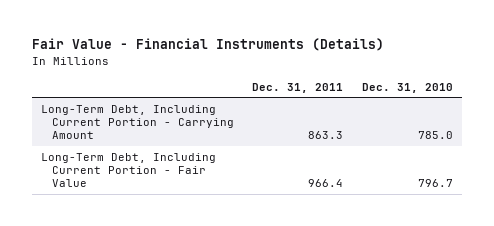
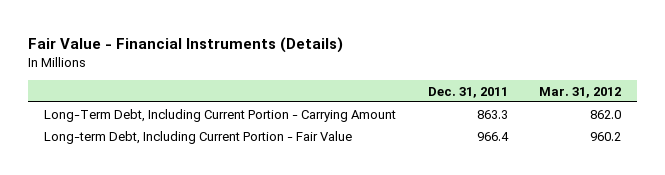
[361,82,453,93] Dec. 31, 2010 -> none
none -> [539,86,622,98] Mar. 31, 2012
[41,152,217,188] Long-Term Debt, Including Current Portion - Fair Value -> [44,130,353,144] Long-term Debt, Including Current Portion - Fair Value

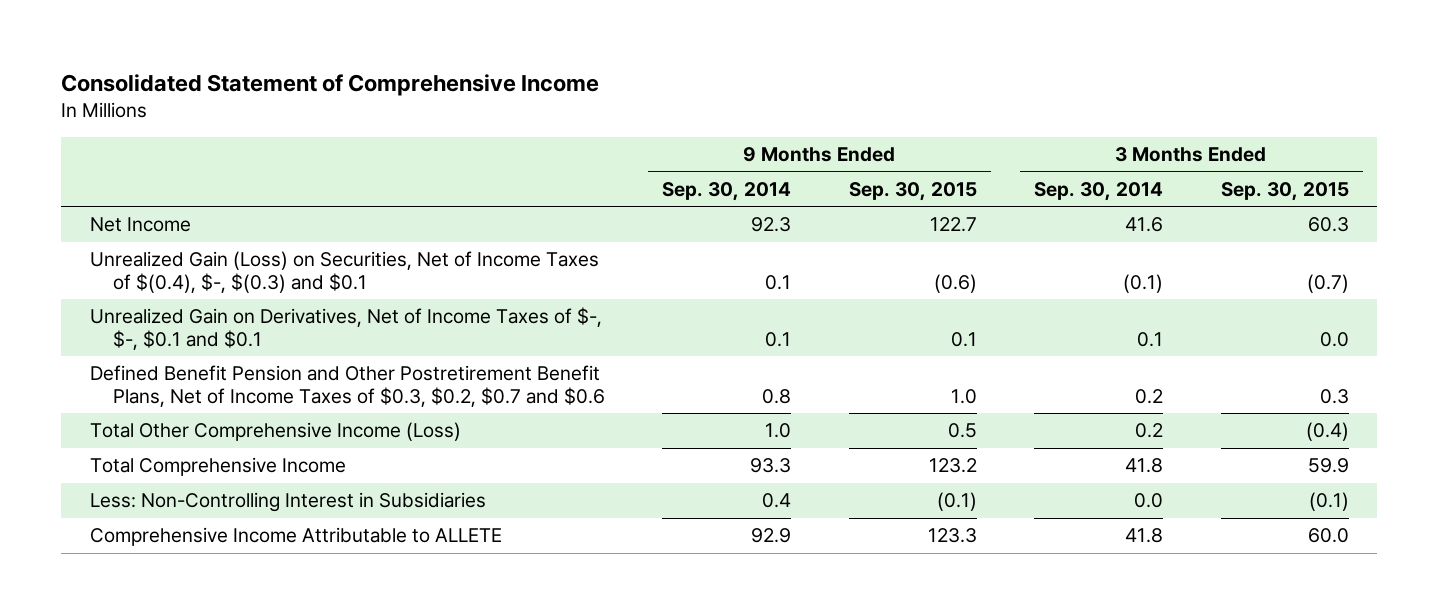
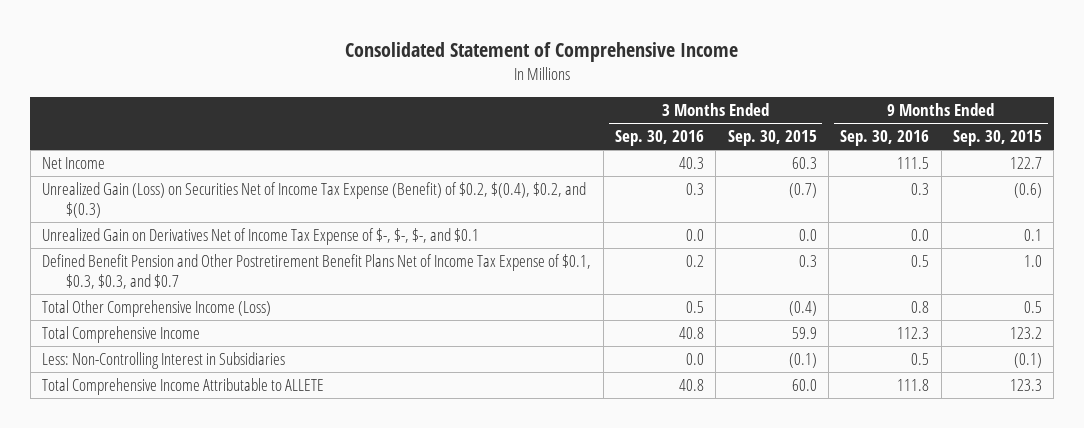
[662,181,792,201] Sep. 30, 2014 -> none
[1034,181,1164,201] Sep. 30, 2014 -> none
none -> [614,130,704,147] Sep. 30, 2016
none -> [840,130,930,147] Sep. 30, 2016
[89,251,599,293] Unrealized Gain (Loss) on Securities, Net of Income Taxes of $(0.4), $-, $(0.3) and $0.1 -> [42,182,587,219] Unrealized Gain (Loss) on Securities Net of Income Tax Expense (Benefit) of $0.2, $(0.4), $0.2, and $(0.3)
[89,307,602,350] Unrealized Gain on Derivatives, Net of Income Taxes of $-, $-, $0.1 and $0.1 -> [42,228,480,246] Unrealized Gain on Derivatives Net of Income Tax Expense of $-, $-, $-, and $0.1
[89,365,605,407] Defined Benefit Pension and Other Postretirement Benefit Plans, Net of Income Taxes of $0.3, $0.2, $0.7 and $0.6 -> [42,254,592,290] Defined Benefit Pension and Other Postretirement Benefit Plans Net of Income Tax Expense of $0.1, $0.3, $0.3, and $0.7
[89,527,502,547] Comprehensive Income Attributable to ALLETE -> [42,378,325,396] Total Comprehensive Income Attributable to ALLETE

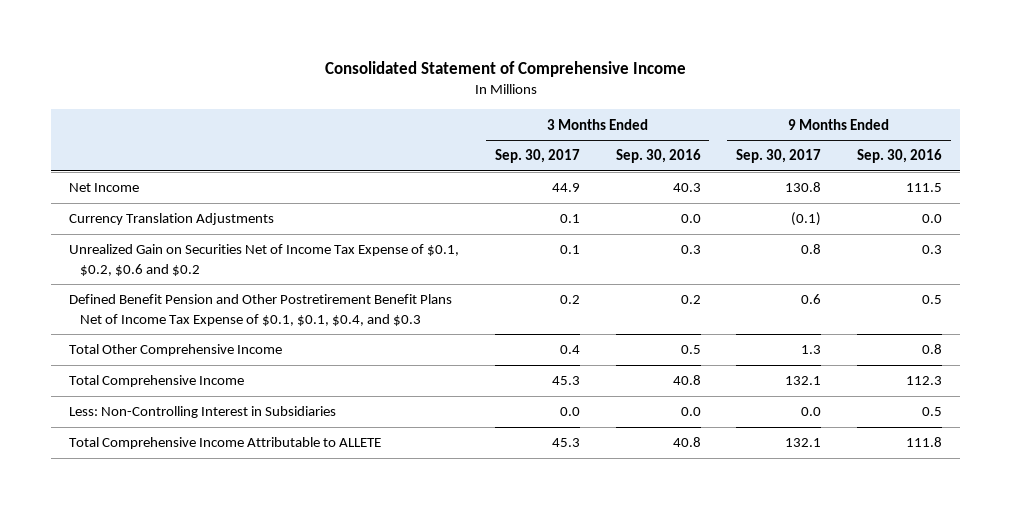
[727,130,817,147] Sep. 30, 2015 -> none
[952,130,1042,147] Sep. 30, 2015 -> none
none -> [494,149,580,164] Sep. 30, 2017
none -> [736,149,822,164] Sep. 30, 2017
[42,228,480,246] Unrealized Gain on Derivatives Net of Income Tax Expense of $-, $-, $-, and $0.1 -> none
none -> [69,213,275,226] Currency Translation Adjustments
[42,182,587,219] Unrealized Gain (Loss) on Securities Net of Income Tax Expense (Benefit) of $0.2, $(0.4), $0.2, and $(0.3) -> [69,244,460,276] Unrealized Gain on Securities Net of Income Tax Expense of $0.1, $0.2, $0.6 and $0.2
[42,254,592,290] Defined Benefit Pension and Other Postretirement Benefit Plans Net of Income Tax Expense of $0.1, $0.3, $0.3, and $0.7 -> [69,294,453,326] Defined Benefit Pension and Other Postretirement Benefit Plans Net of Income Tax Expense of $0.1, $0.1, $0.4, and $0.3
[42,300,272,318] Total Other Comprehensive Income (Loss) -> [69,344,283,357] Total Other Comprehensive Income

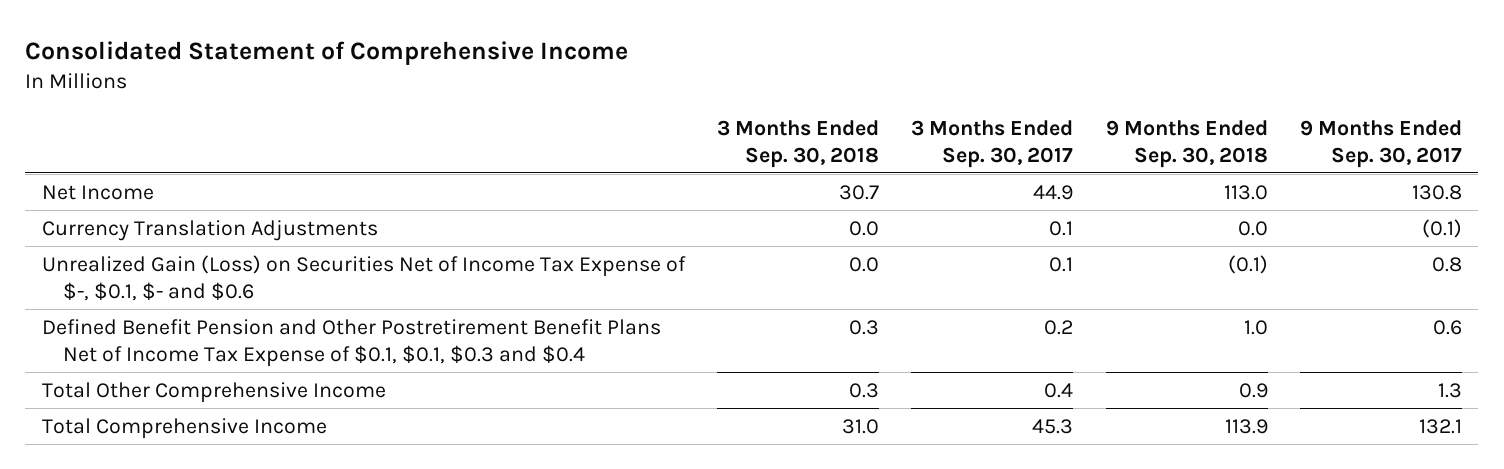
[615,149,701,164] Sep. 30, 2016 -> none
[857,149,943,164] Sep. 30, 2016 -> none
none -> [716,119,879,168] 3 Months Ended Sep. 30, 2018
none -> [1105,119,1268,168] 9 Months Ended Sep. 30, 2018
[69,244,460,276] Unrealized Gain on Securities Net of Income Tax Expense of $0.1, $0.2, $0.6 and $0.2 -> [41,254,686,301] Unrealized Gain (Loss) on Securities Net of Income Tax Expense of $-, $0.1, $- and $0.6
[69,294,453,326] Defined Benefit Pension and Other Postretirement Benefit Plans Net of Income Tax Expense of $0.1, $0.1, $0.4, and $0.3 -> [41,318,661,367] Defined Benefit Pension and Other Postretirement Benefit Plans Net of Income Tax Expense of $0.1, $0.1, $0.3 and $0.4
[69,406,337,419] Less: Non-Controlling Interest in Subsidiaries -> none
[69,437,382,450] Total Comprehensive Income Attributable to ALLETE -> none

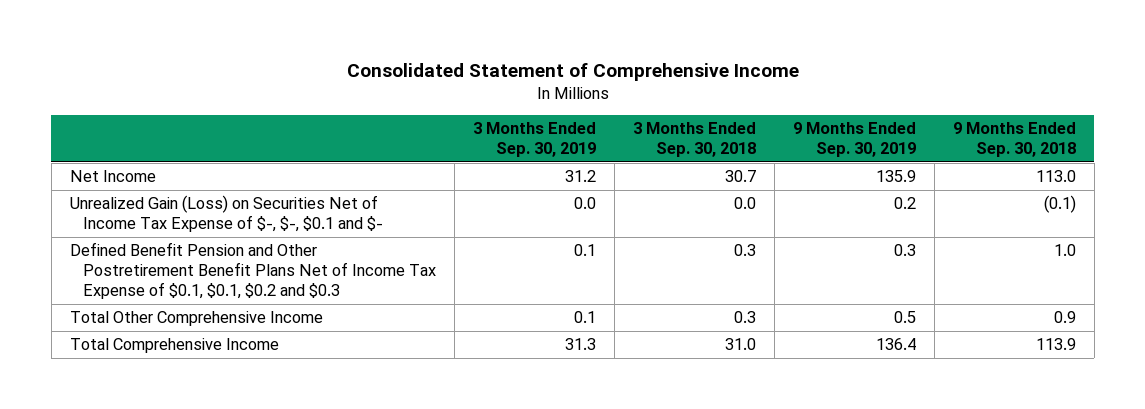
[911,119,1074,168] 3 Months Ended Sep. 30, 2017 -> none
[1300,119,1463,168] 9 Months Ended Sep. 30, 2017 -> none
none -> [473,122,597,158] 3 Months Ended Sep. 30, 2019
none -> [792,122,916,158] 9 Months Ended Sep. 30, 2019
[41,219,378,241] Currency Translation Adjustments -> none
[41,254,686,301] Unrealized Gain (Loss) on Securities Net of Income Tax Expense of $-, $0.1, $- and $0.6 -> [69,195,384,233] Unrealized Gain (Loss) on Securities Net of Income Tax Expense of $-, $-, $0.1 and $-
[41,318,661,367] Defined Benefit Pension and Other Postretirement Benefit Plans Net of Income Tax Expense of $0.1, $0.1, $0.3 and $0.4 -> [69,242,437,299] Defined Benefit Pension and Other Postretirement Benefit Plans Net of Income Tax Expense of $0.1, $0.1, $0.2 and $0.3

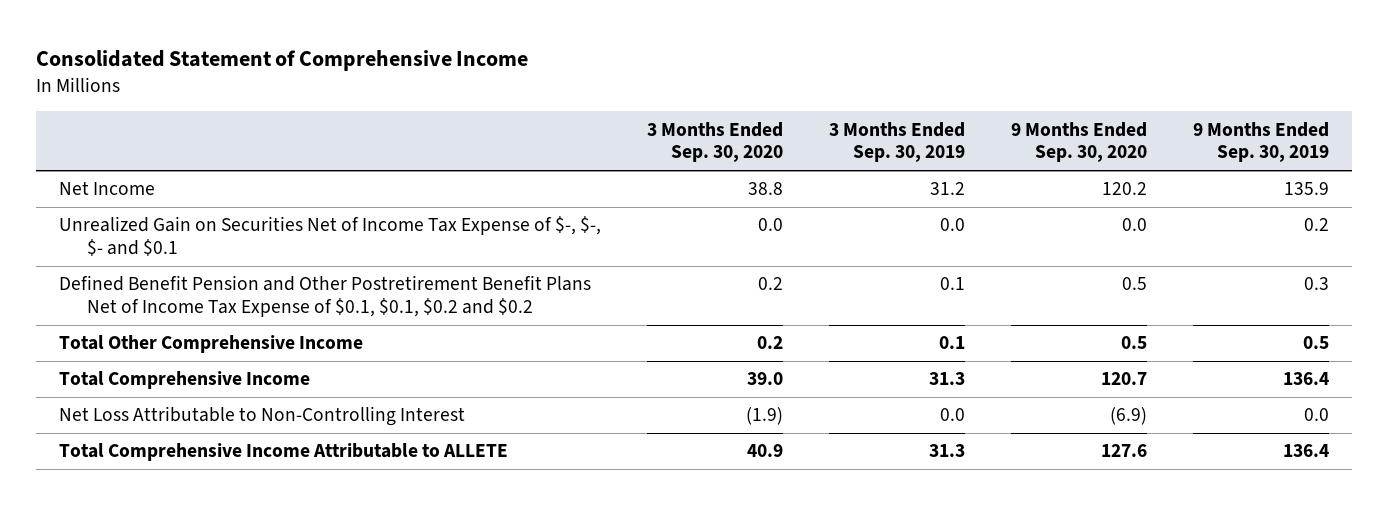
[632,122,756,158] 3 Months Ended Sep. 30, 2018 -> none
[952,122,1076,158] 9 Months Ended Sep. 30, 2018 -> none
none -> [646,121,783,163] 3 Months Ended Sep. 30, 2020
none -> [1010,121,1147,163] 9 Months Ended Sep. 30, 2020
[69,195,384,233] Unrealized Gain (Loss) on Securities Net of Income Tax Expense of $-, $-, $0.1 and $- -> [59,216,602,257] Unrealized Gain on Securities Net of Income Tax Expense of $-, $-, $- and $0.1
[69,242,437,299] Defined Benefit Pension and Other Postretirement Benefit Plans Net of Income Tax Expense of $0.1, $0.1, $0.2 and $0.3 -> [59,275,592,318] Defined Benefit Pension and Other Postretirement Benefit Plans Net of Income Tax Expense of $0.1, $0.1, $0.2 and $0.2
none -> [59,406,466,427] Net Loss Attributable to Non-Controlling Interest
none -> [59,443,509,462] Total Comprehensive Income Attributable to ALLETE

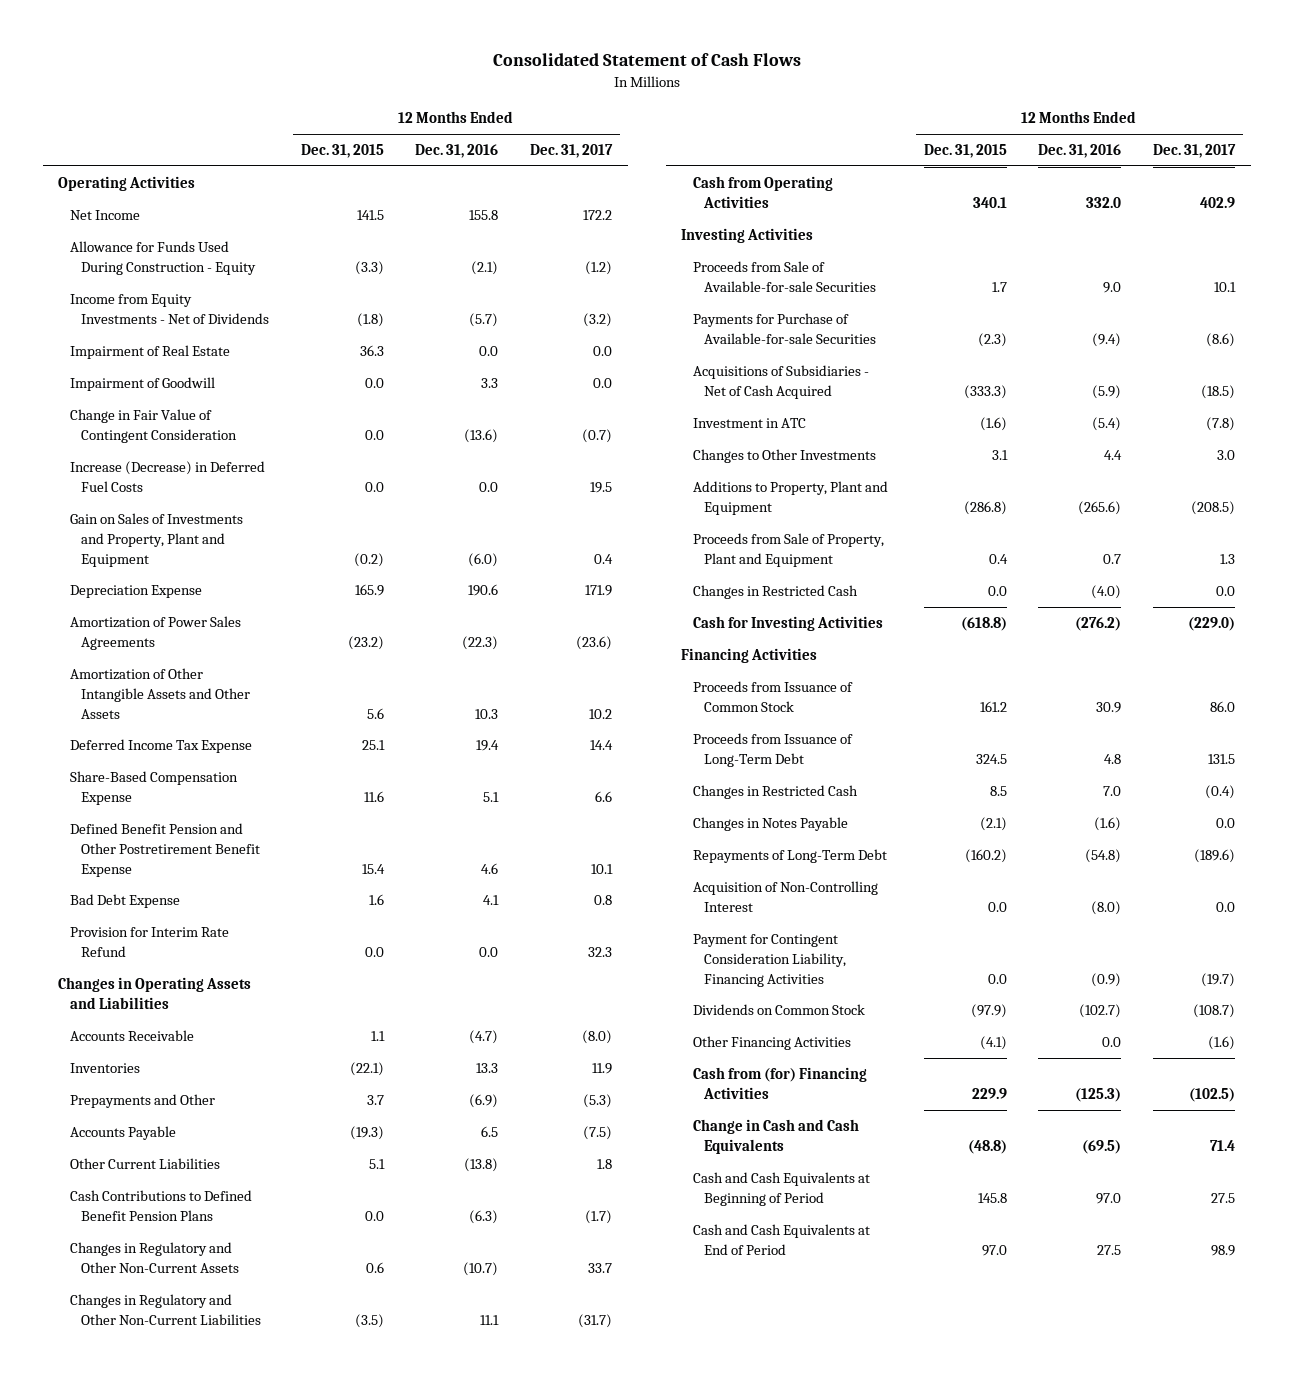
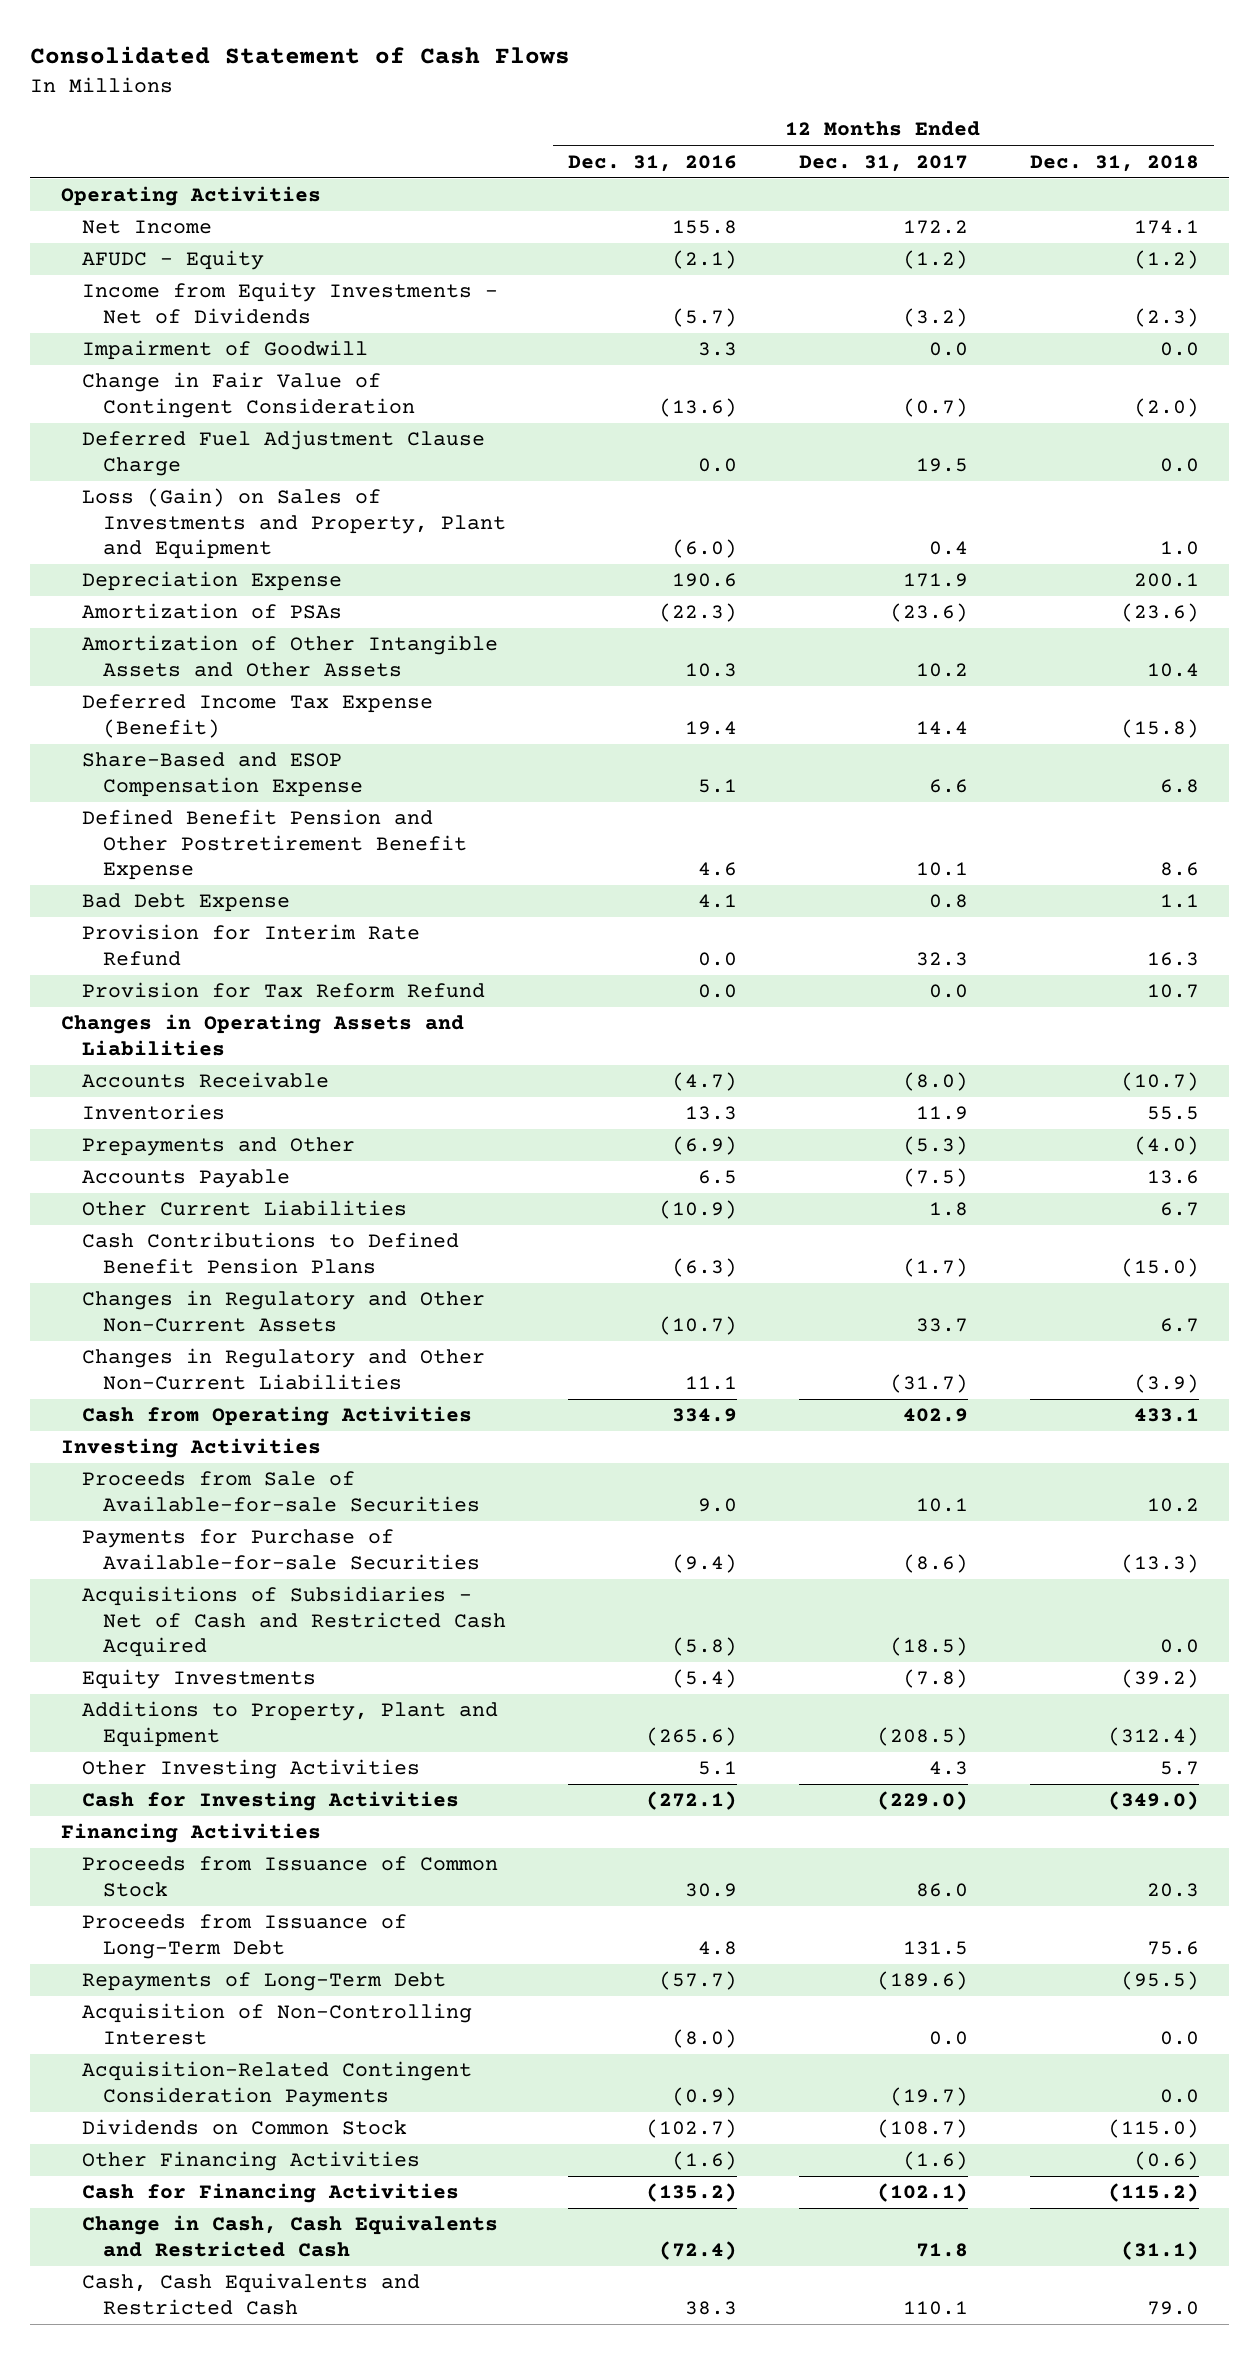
[300,144,384,159] Dec. 31, 2015 -> none
none -> [1029,154,1199,172] Dec. 31, 2018
[69,241,257,275] Allowance for Funds Used During Construction - Equity -> [81,250,264,271] AFUDC - Equity
[69,345,230,360] Impairment of Real Estate -> none
[69,461,265,492] Increase (Decrease) in Deferred Fuel Costs -> [81,430,485,476] Deferred Fuel Adjustment Clause Charge
[69,513,243,567] Gain on Sales of Investments and Property, Plant and Equipment -> [81,488,507,560] Loss (Gain) on Sales of Investments and Property, Plant and Equipment
[69,616,241,650] Amortization of Power Sales Agreements -> [81,603,342,620] Amortization of PSAs
[69,739,252,754] Deferred Income Tax Expense -> [81,694,433,738] Deferred Income Tax Expense (Benefit)
[69,771,238,805] Share-Based Compensation Expense -> [81,752,364,797] Share-Based and ESOP Compensation Expense
none -> [81,982,485,999] Provision for Tax Reform Refund
[464,1158,499,1173] (13.8) -> [659,1200,738,1220] (10.9)
[1086,196,1122,208] 332.0 -> [672,1408,738,1423] 334.9
[692,449,876,464] Changes to Other Investments -> none
[692,365,869,399] Acquisitions of Subsidiaries - Net of Cash Acquired -> [81,1586,507,1658] Acquisitions of Subsidiaries - Net of Cash and Restricted Cash Acquired
[1092,384,1122,399] (5.9) -> [672,1637,738,1657] (5.8)
[692,418,806,429] Investment in ATC -> [81,1669,316,1690] Equity Investments
[692,533,884,567] Proceeds from Sale of Property, Plant and Equipment -> none
[692,585,858,600] Changes in Restricted Cash -> none
none -> [81,1759,420,1780] Other Investing Activities
[1075,617,1122,632] (276.2) -> [646,1791,738,1811] (272.1)
[692,785,858,800] Changes in Restricted Cash -> none
[692,817,848,832] Changes in Notes Payable -> none
[1085,849,1122,864] (54.8) -> [659,1971,738,1991] (57.7)
[692,934,847,987] Payment for Contingent Consideration Liability, Financing Activities -> [81,2061,472,2107] Acquisition-Related Contingent Consideration Payments
[692,1172,870,1206] Cash and Cash Equivalents at Beginning of Period -> none
[692,1224,870,1255] Cash and Cash Equivalents at End of Period -> none
[1102,1037,1122,1048] 0.0 -> [672,2151,738,2171] (1.6)
[692,1067,867,1099] Cash from (for) Financing Activities -> [81,2183,459,2204] Cash for Financing Activities
[1075,1087,1122,1102] (125.3) -> [646,2183,738,2203] (135.2)
[1188,1087,1235,1102] (102.5) -> [876,2183,968,2203] (102.1)
[692,1119,859,1154] Change in Cash and Cash Equivalents -> [81,2215,498,2257] Change in Cash, Cash Equivalents and Restricted Cash
[1082,1139,1122,1154] (69.5) -> [659,2240,738,2260] (72.4)
[1209,1139,1235,1151] 71.4 -> [915,2242,968,2257] 71.8
none -> [81,2273,420,2315] Cash, Cash Equivalents and Restricted Cash

